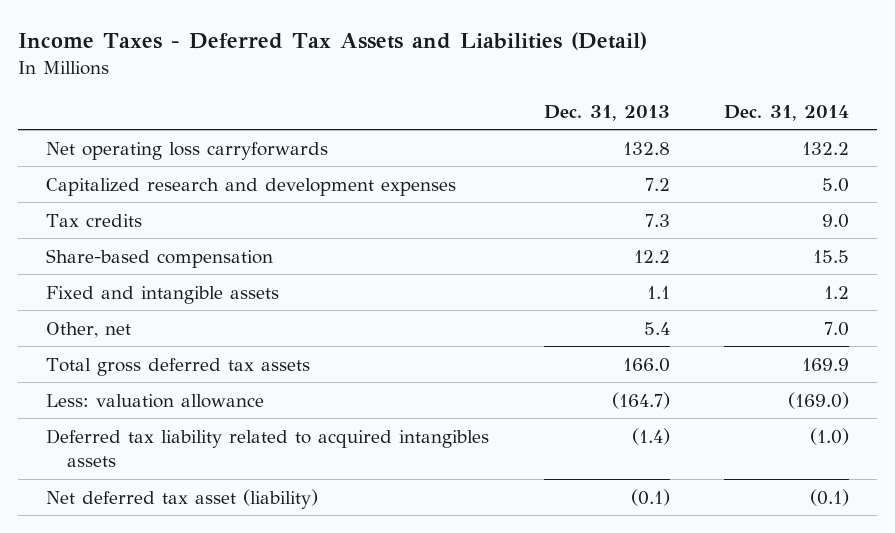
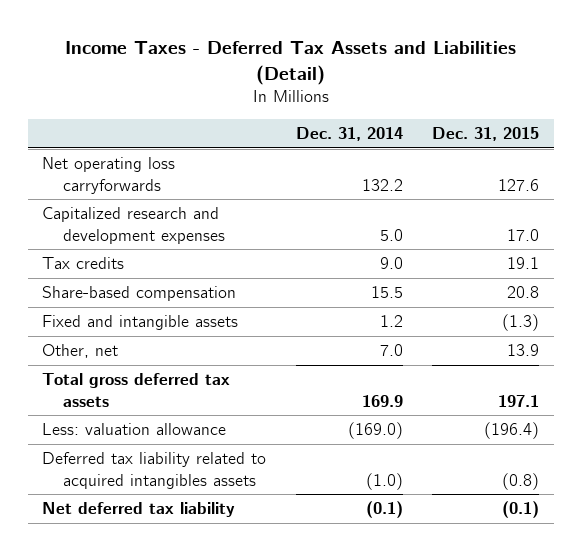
[543,104,670,121] Dec. 31, 2013 -> none
none -> [432,126,540,141] Dec. 31, 2015
[45,488,318,509] Net deferred tax asset (liability) -> [42,502,236,518] Net deferred tax liability

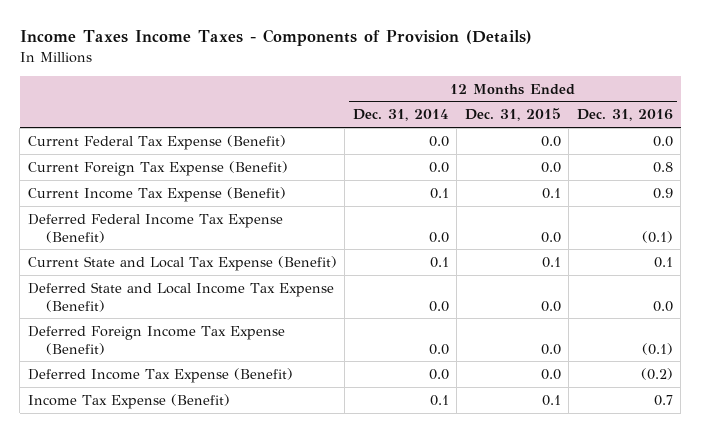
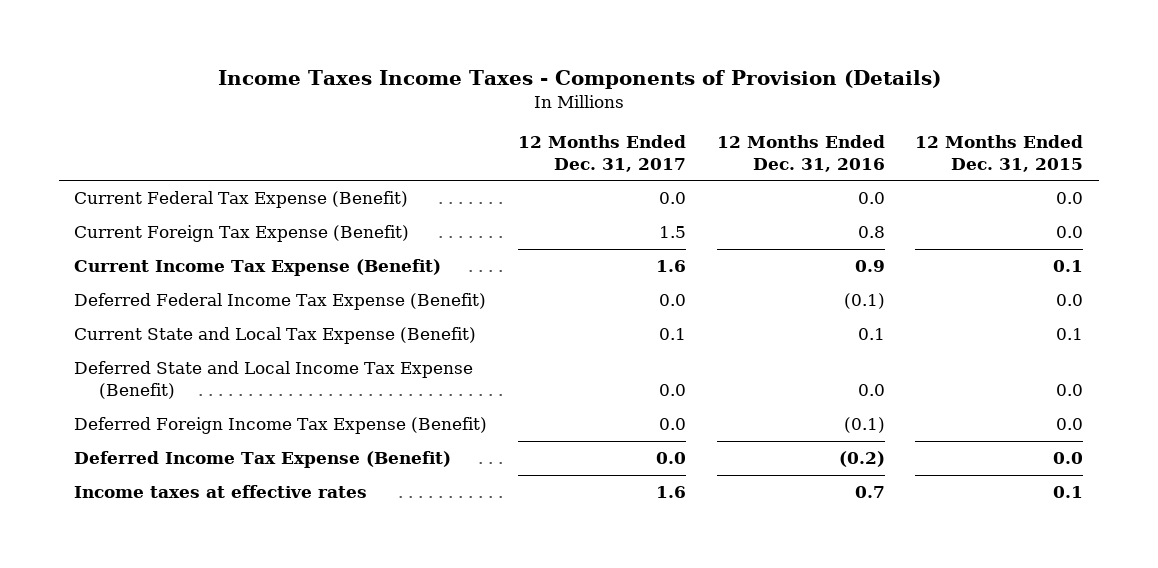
[352,109,449,122] Dec. 31, 2014 -> none
none -> [517,134,686,172] 12 Months Ended Dec. 31, 2017
[27,393,230,409] Income Tax Expense (Benefit) -> [74,485,368,499] Income taxes at effective rates

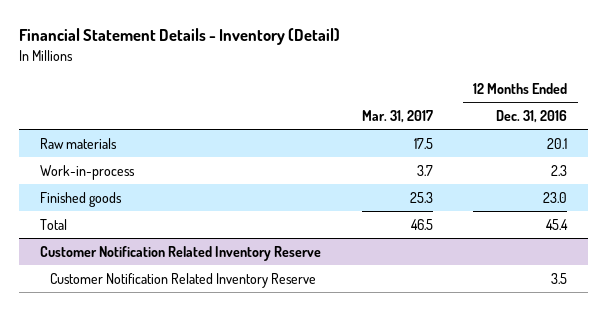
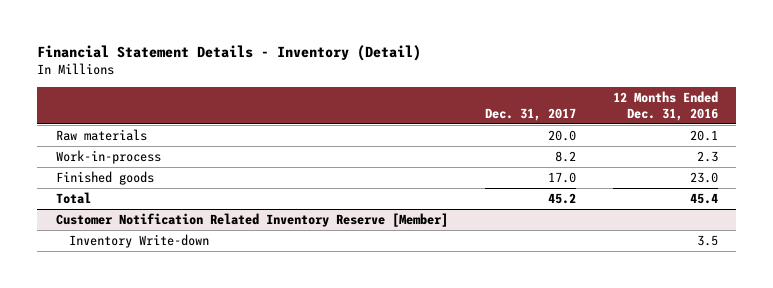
[361,109,433,123] Mar. 31, 2017 -> none
none -> [484,107,576,121] Dec. 31, 2017
[39,245,321,261] Customer Notification Related Inventory Reserve -> [55,212,448,227] Customer Notification Related Inventory Reserve [Member]
[50,272,317,288] Customer Notification Related Inventory Reserve -> [68,233,209,248] Inventory Write-down

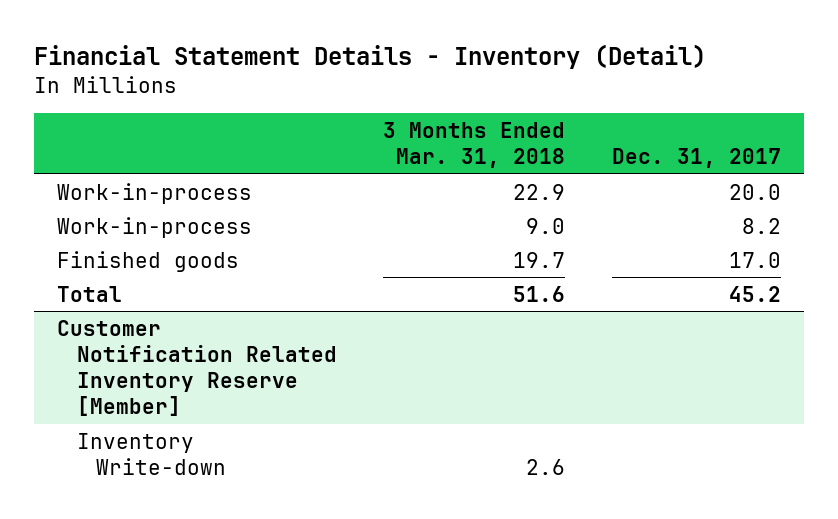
[612,90,718,121] 12 Months Ended Dec. 31, 2016 -> none
none -> [383,121,566,168] 3 Months Ended Mar. 31, 2018
[55,128,147,141] Raw materials -> [57,182,253,204] Work-in-process

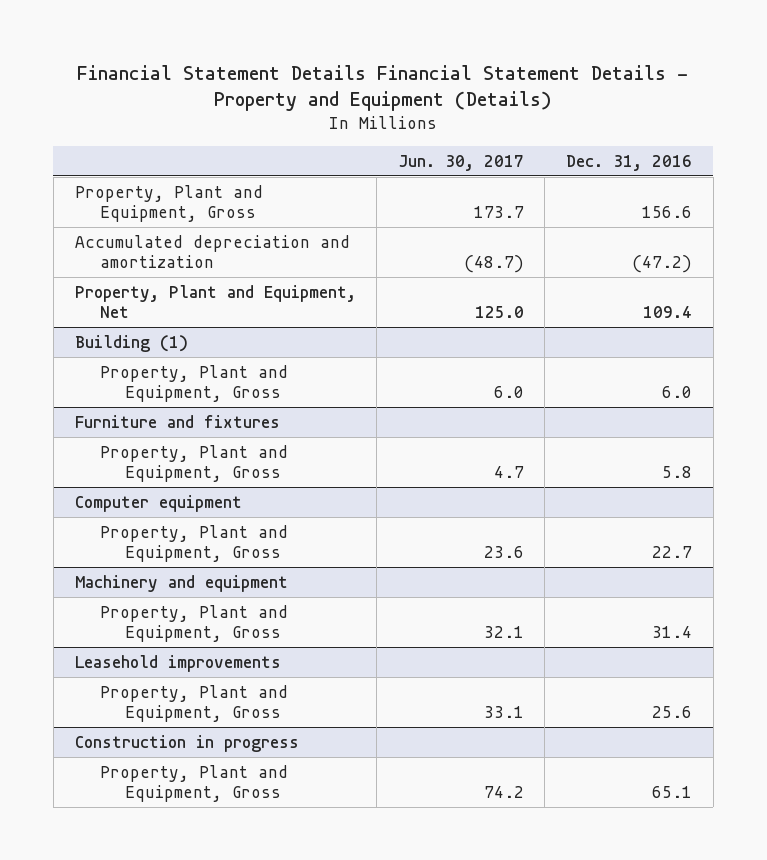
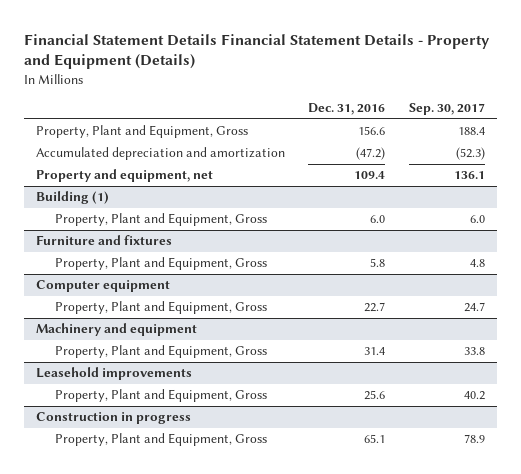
[397,154,524,171] Jun. 30, 2017 -> none
none -> [409,103,486,116] Sep. 30, 2017
[74,284,356,318] Property, Plant and Equipment, Net -> [35,169,213,183] Property and equipment, net

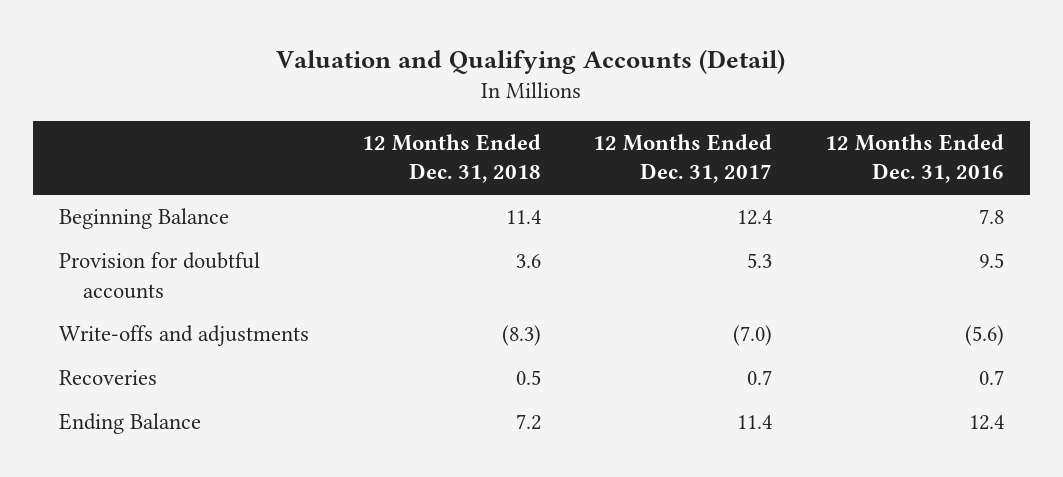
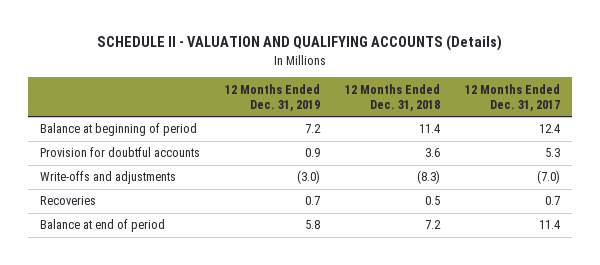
[276,48,786,74] Valuation and Qualifying Accounts (Detail) -> [97,35,503,52] SCHEDULE II - VALUATION AND QUALIFYING ACCOUNTS (Details)
[824,134,1004,184] 12 Months Ended Dec. 31, 2016 -> none
none -> [225,83,321,111] 12 Months Ended Dec. 31, 2019
[59,208,230,230] Beginning Balance -> [40,123,198,137] Balance at beginning of period
[59,413,202,435] Ending Balance -> [40,219,166,233] Balance at end of period

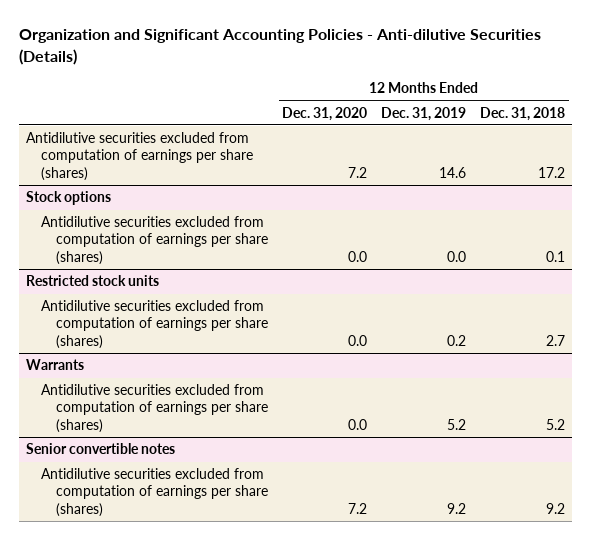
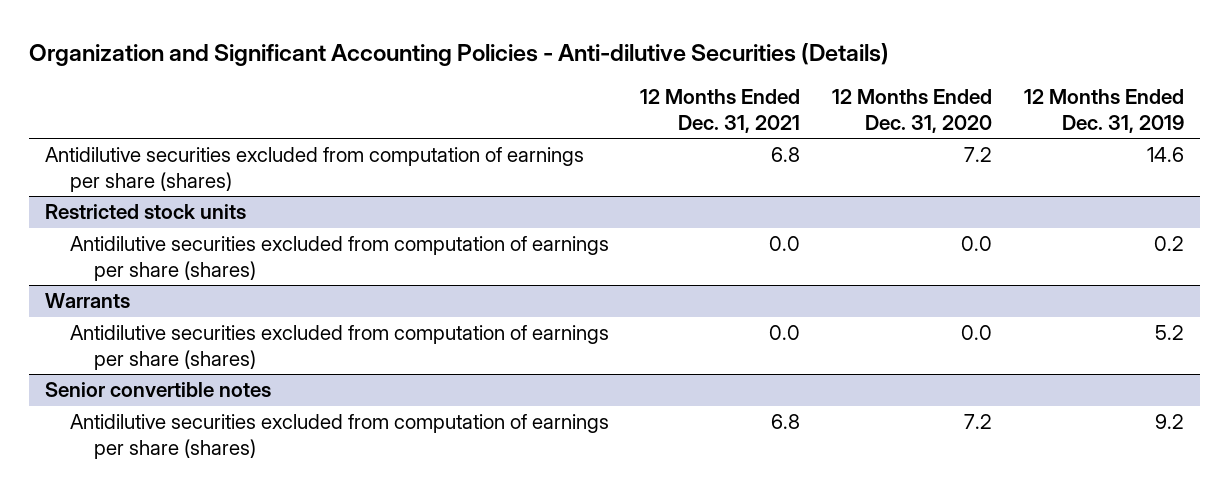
[480,106,566,121] Dec. 31, 2018 -> none
none -> [640,89,801,133] 12 Months Ended Dec. 31, 2021
[25,191,111,206] Stock options -> none
[40,216,269,265] Antidilutive securities excluded from computation of earnings per share (shares) -> none

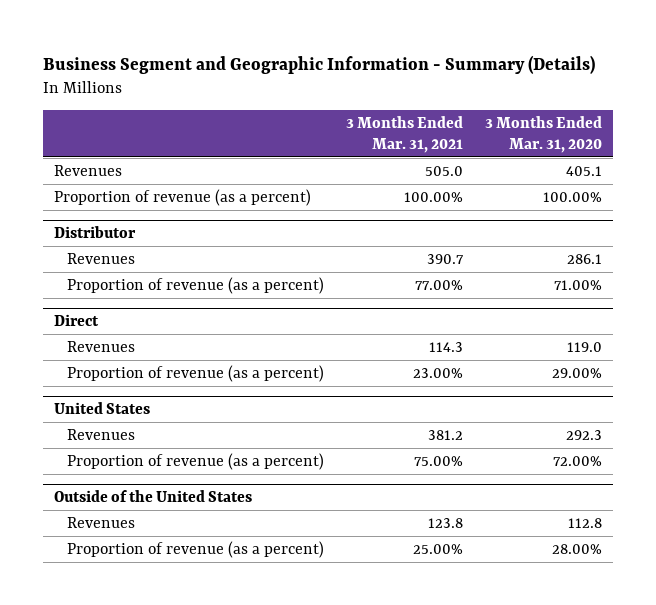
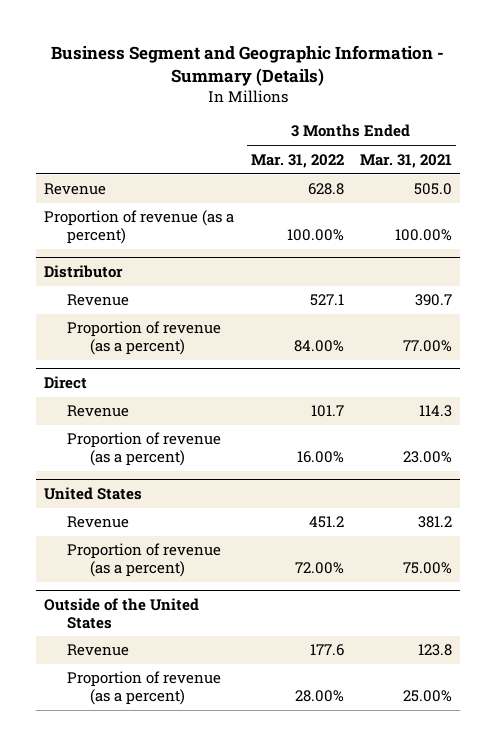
[484,116,602,153] 3 Months Ended Mar. 31, 2020 -> none
none -> [250,153,344,168] Mar. 31, 2022
[53,164,122,176] Revenues -> [44,183,107,196] Revenue
[66,252,135,264] Revenues -> [67,294,130,307] Revenue
[66,340,135,352] Revenues -> [67,405,130,418] Revenue
[66,428,135,440] Revenues -> [67,516,130,529] Revenue
[66,516,135,528] Revenues -> [67,644,130,657] Revenue

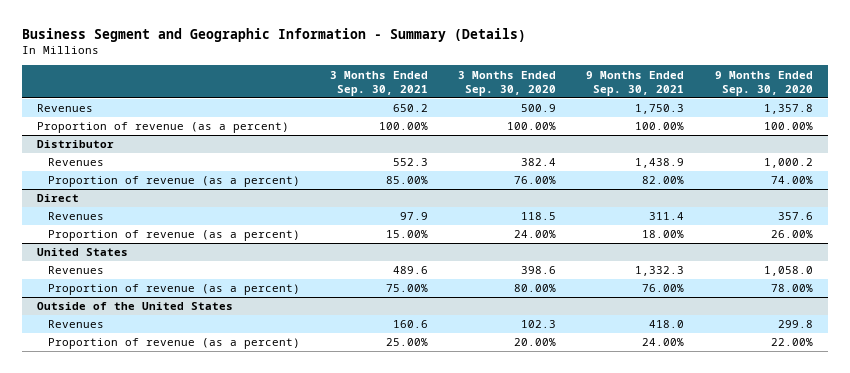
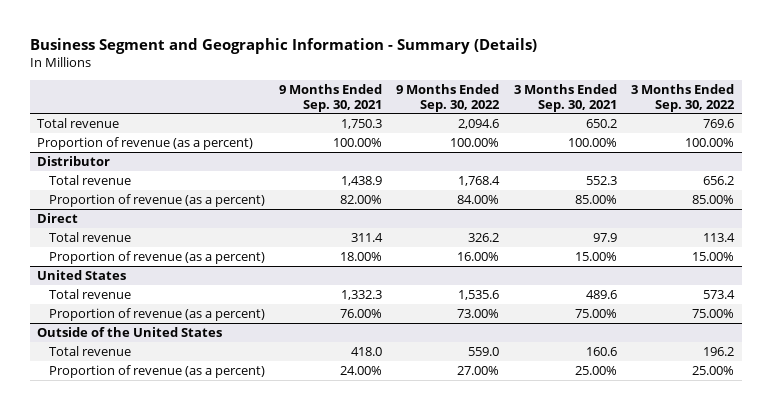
[458,70,557,96] 3 Months Ended Sep. 30, 2020 -> none
[714,70,813,96] 9 Months Ended Sep. 30, 2020 -> none
none -> [396,83,501,112] 9 Months Ended Sep. 30, 2022
none -> [631,83,736,112] 3 Months Ended Sep. 30, 2022
[37,104,94,113] Revenues -> [36,117,119,128] Total revenue
[47,158,104,167] Revenues -> [48,174,131,185] Total revenue
[47,212,104,221] Revenues -> [48,231,131,242] Total revenue
[47,266,104,275] Revenues -> [48,288,131,299] Total revenue
[47,320,104,329] Revenues -> [48,345,131,356] Total revenue

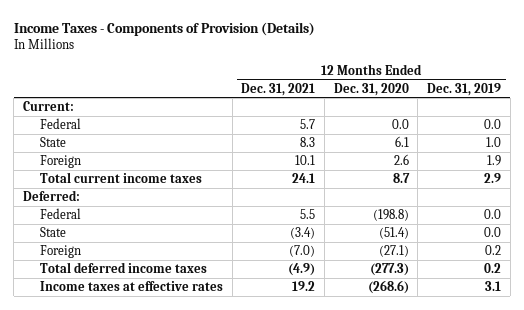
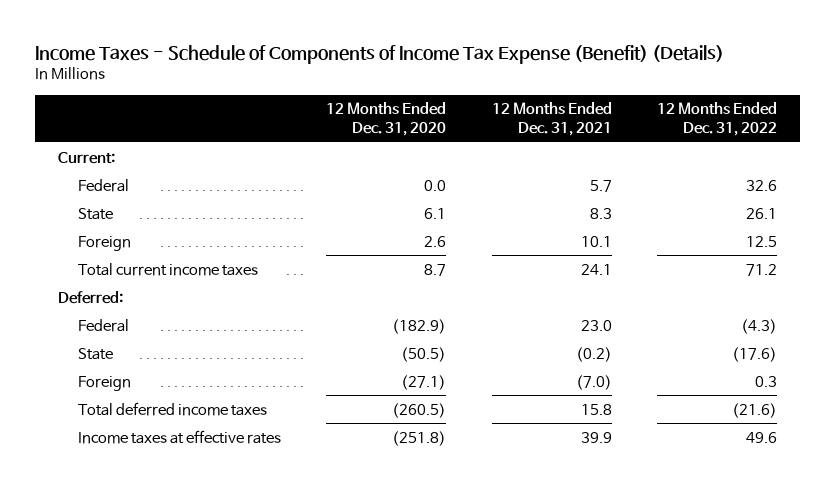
[13,21,315,36] Income Taxes - Components of Provision (Details) -> [35,44,725,64] Income Taxes - Schedule of Components of Income Tax Expense (Benefit) (Details)
[427,82,502,96] Dec. 31, 2019 -> none
none -> [657,102,778,136] 12 Months Ended Dec. 31, 2022
[300,209,316,220] 5.5 -> [580,319,612,331] 23.0
[372,209,409,222] (198.8) -> [392,318,447,334] (182.9)
[290,227,316,240] (3.4) -> [575,346,612,362] (0.2)
[378,227,409,240] (51.4) -> [401,346,447,362] (50.5)
[288,263,316,277] (4.9) -> [580,403,612,415] 15.8
[369,263,409,277] (277.3) -> [392,402,447,418] (260.5)
[292,281,316,292] 19.2 -> [580,431,612,443] 39.9
[367,280,409,295] (268.6) -> [392,430,447,446] (251.8)

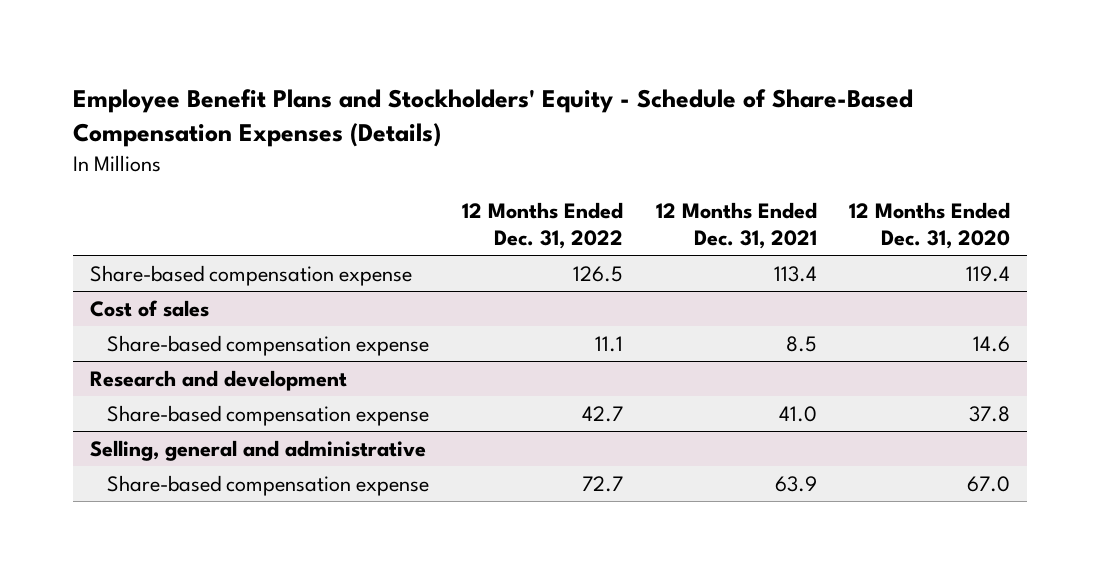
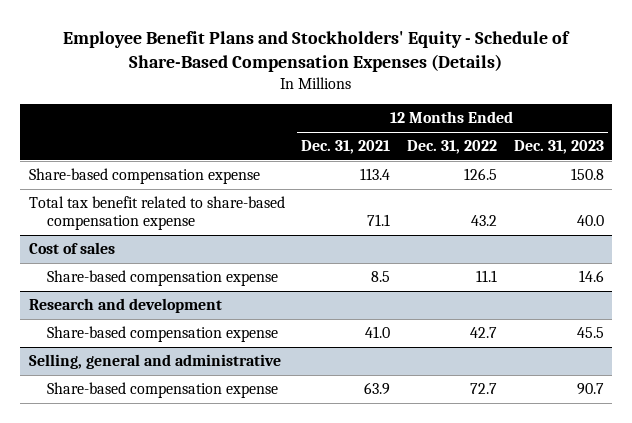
[849,201,1011,249] 12 Months Ended Dec. 31, 2020 -> none
none -> [513,140,604,155] Dec. 31, 2023
none -> [28,196,285,231] Total tax benefit related to share-based compensation expense

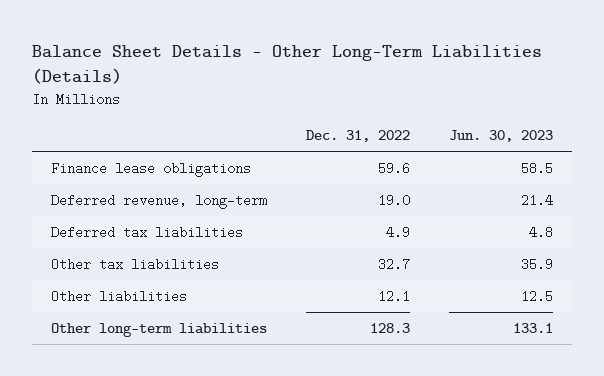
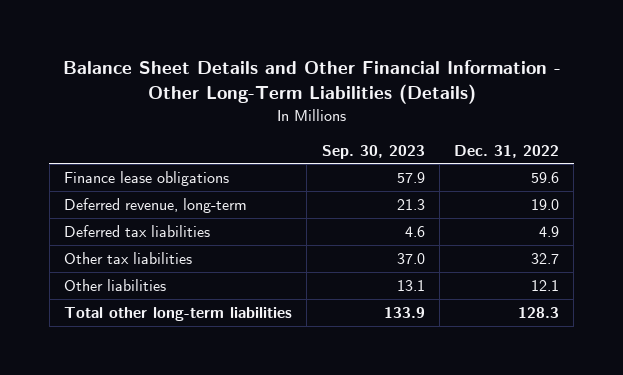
[32,45,543,85] Balance Sheet Details - Other Long-Term Liabilities (Details) -> [62,60,561,105] Balance Sheet Details and Other Financial Information - Other Long-Term Liabilities (Details)
[448,130,553,143] Jun. 30, 2023 -> none
none -> [321,144,425,159] Sep. 30, 2023
[51,322,268,337] Other long-term liabilities -> [64,307,293,322] Total other long-term liabilities

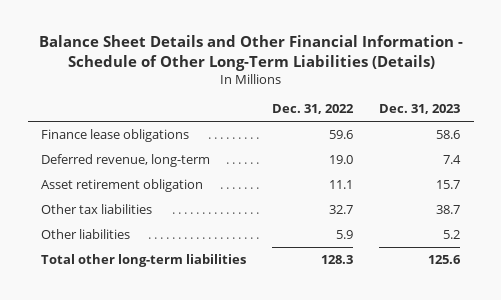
[62,60,561,105] Balance Sheet Details and Other Financial Information - Other Long-Term Liabilities (Details) -> [38,35,463,71] Balance Sheet Details and Other Financial Information - Schedule of Other Long-Term Liabilities (Details)
[321,144,425,159] Sep. 30, 2023 -> none
none -> [379,104,461,115] Dec. 31, 2023
[64,225,211,238] Deferred tax liabilities -> none
none -> [40,178,203,192] Asset retirement obligation
[531,280,560,292] 12.1 -> [336,229,354,239] 5.9

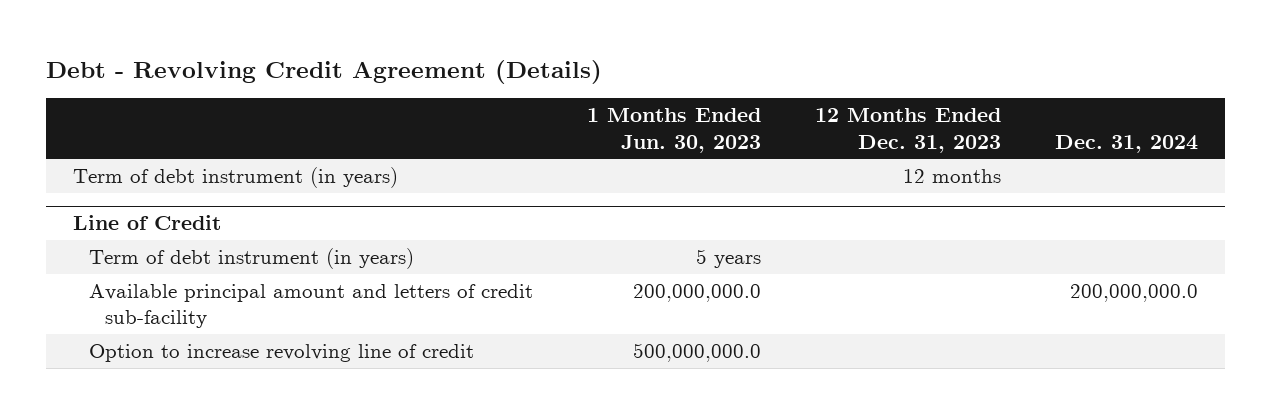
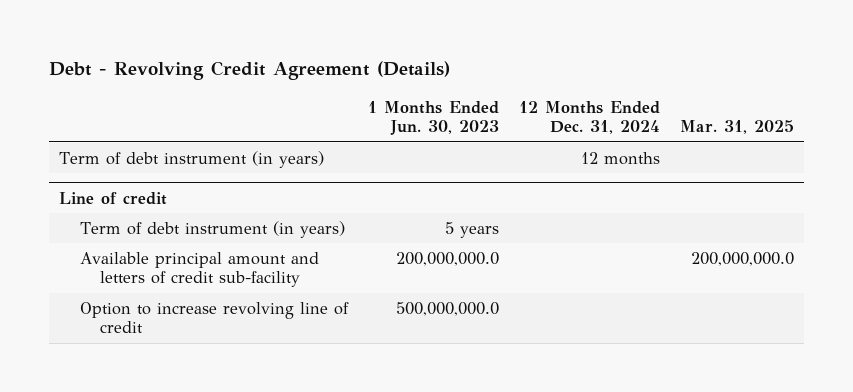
[814,108,1001,153] 12 Months Ended Dec. 31, 2023 -> none
[1054,134,1198,153] Dec. 31, 2024 -> none
none -> [518,100,660,135] 12 Months Ended Dec. 31, 2024
none -> [679,120,794,135] Mar. 31, 2025
[72,215,221,231] Line of Credit -> [59,191,168,205] Line of credit

